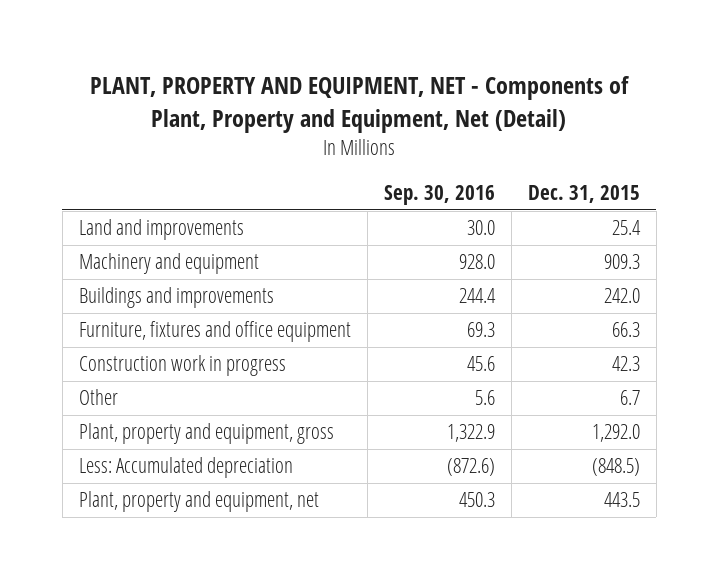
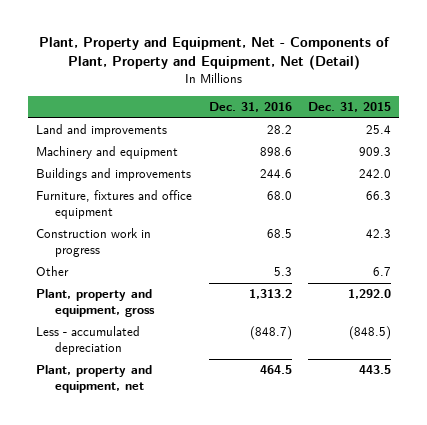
[90,76,631,133] PLANT, PROPERTY AND EQUIPMENT, NET - Components of Plant, Property and Equipment, Net (Detail) -> [38,37,390,71] Plant, Property and Equipment, Net - Components of Plant, Property and Equipment, Net (Detail)
[383,185,495,206] Sep. 30, 2016 -> none
none -> [208,102,292,113] Dec. 31, 2016
[78,457,293,479] Less: Accumulated depreciation -> [36,326,141,356] Less - accumulated depreciation

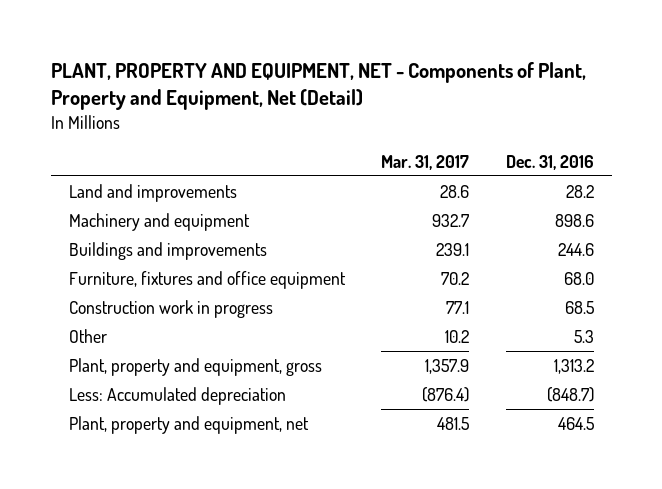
[38,37,390,71] Plant, Property and Equipment, Net - Components of Plant, Property and Equipment, Net (Detail) -> [50,62,586,111] PLANT, PROPERTY AND EQUIPMENT, NET - Components of Plant, Property and Equipment, Net (Detail)
[308,102,392,113] Dec. 31, 2015 -> none
none -> [381,154,470,170] Mar. 31, 2017
[36,326,141,356] Less - accumulated depreciation -> [68,386,286,405] Less: Accumulated depreciation

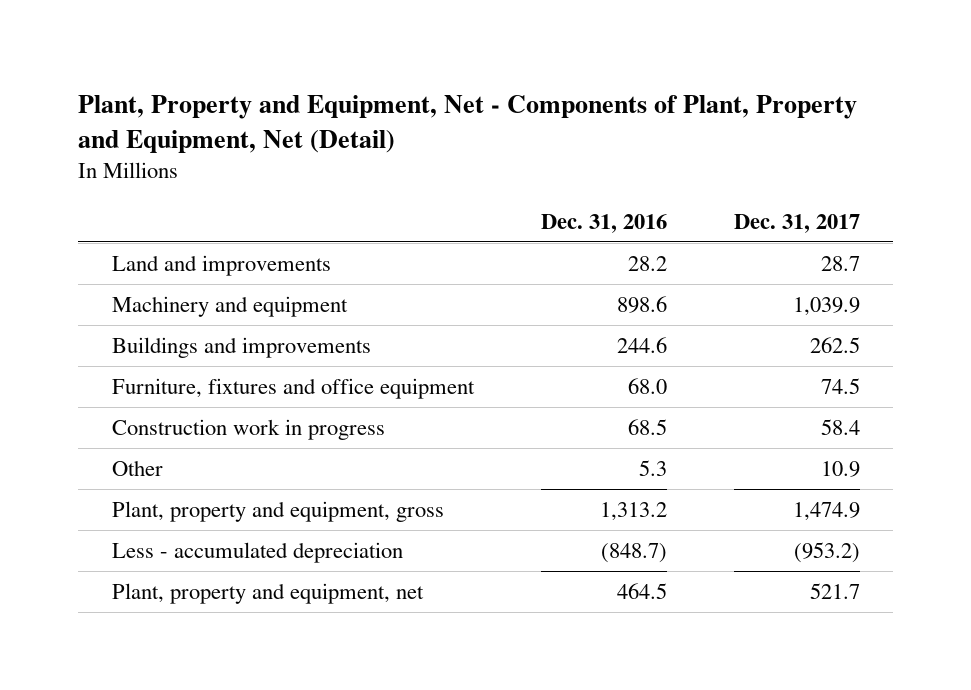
[50,62,586,111] PLANT, PROPERTY AND EQUIPMENT, NET - Components of Plant, Property and Equipment, Net (Detail) -> [78,95,858,153] Plant, Property and Equipment, Net - Components of Plant, Property and Equipment, Net (Detail)
[381,154,470,170] Mar. 31, 2017 -> none
none -> [733,213,860,233] Dec. 31, 2017
[68,386,286,405] Less: Accumulated depreciation -> [111,542,403,564] Less - accumulated depreciation

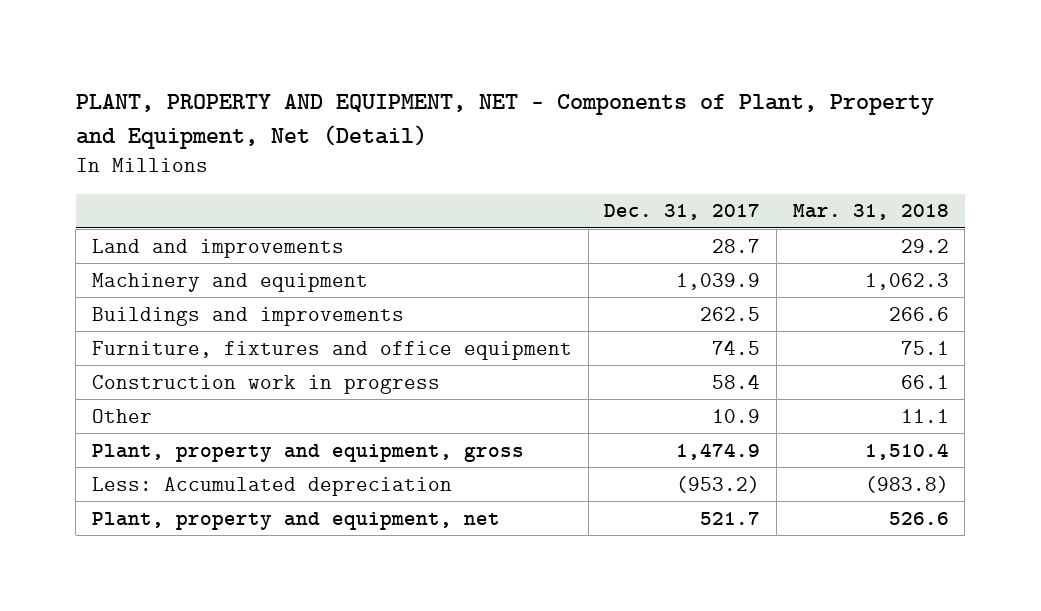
[78,95,858,153] Plant, Property and Equipment, Net - Components of Plant, Property and Equipment, Net (Detail) -> [75,94,934,149] PLANT, PROPERTY AND EQUIPMENT, NET - Components of Plant, Property and Equipment, Net (Detail)
[540,213,667,233] Dec. 31, 2016 -> none
none -> [792,204,949,221] Mar. 31, 2018
[111,542,403,564] Less - accumulated depreciation -> [91,476,452,496] Less: Accumulated depreciation

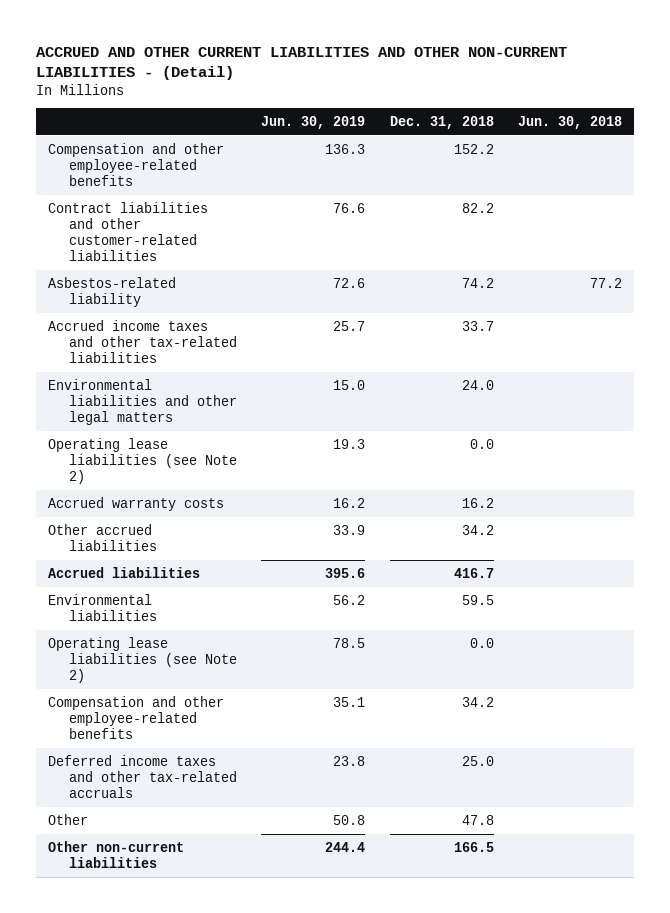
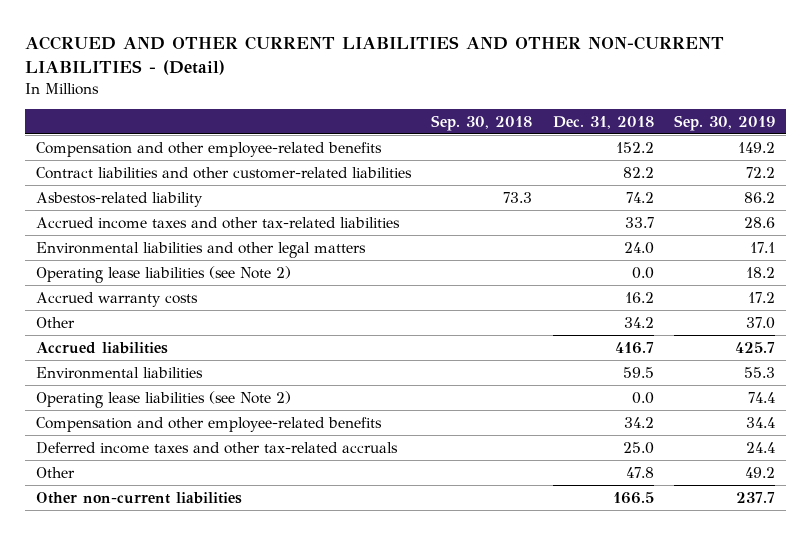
[261,116,366,130] Jun. 30, 2019 -> none
[517,116,622,130] Jun. 30, 2018 -> none
none -> [431,114,533,131] Sep. 30, 2018
none -> [674,114,776,131] Sep. 30, 2019
[48,523,157,551] Other accrued liabilities -> [35,316,75,328] Other

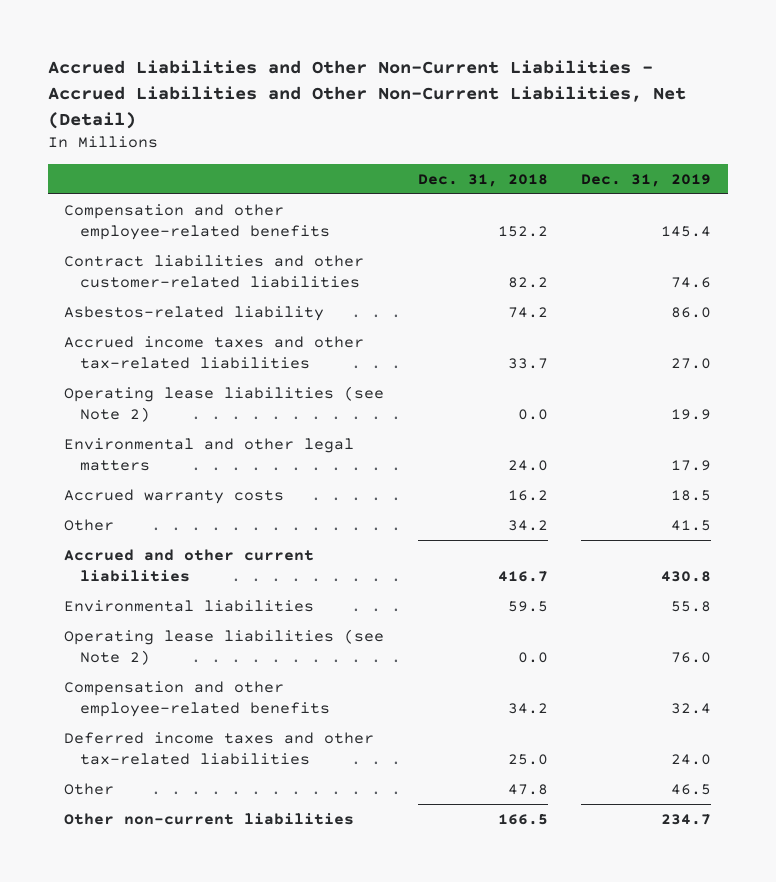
[25,36,725,75] ACCRUED AND OTHER CURRENT LIABILITIES AND OTHER NON-CURRENT LIABILITIES - (Detail) -> [47,60,686,130] Accrued Liabilities and Other Non-Current Liabilities - Accrued Liabilities and Other Non-Current Liabilities, Net (Detail)
[431,114,533,131] Sep. 30, 2018 -> none
[674,114,776,131] Sep. 30, 2019 -> none
none -> [581,173,712,187] Dec. 31, 2019
[35,241,366,258] Environmental liabilities and other legal matters -> none
none -> [64,437,355,471] Environmental and other legal matters
[35,341,168,354] Accrued liabilities -> [64,548,315,582] Accrued and other current liabilities
[35,441,398,454] Deferred income taxes and other tax-related accruals -> [64,731,375,765] Deferred income taxes and other tax-related liabilities

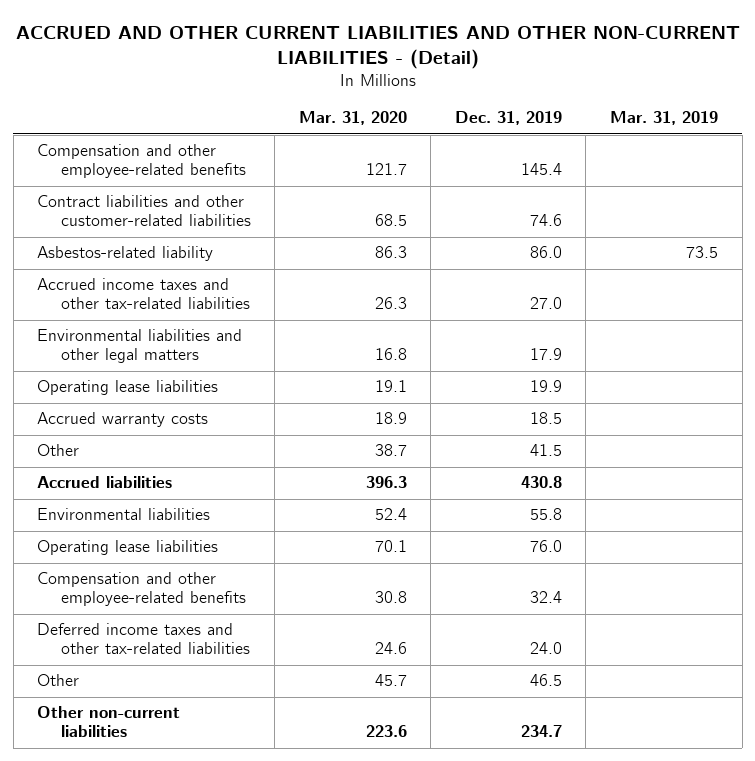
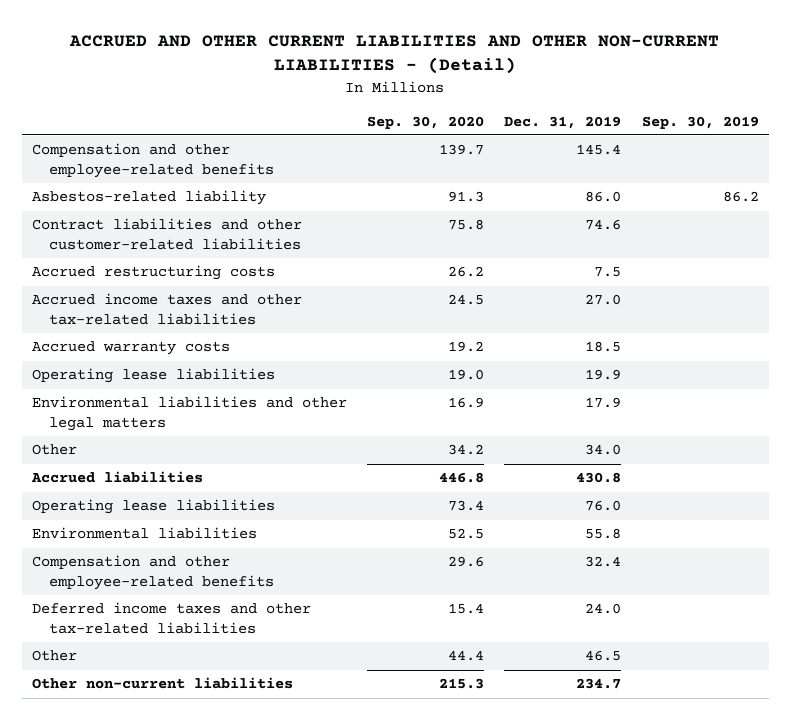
[298,111,407,126] Mar. 31, 2020 -> none
[610,111,719,126] Mar. 31, 2019 -> none
none -> [367,115,485,129] Sep. 30, 2020
none -> [641,115,759,129] Sep. 30, 2019
[37,195,251,227] Contract liabilities and other customer-related liabilities -> [31,218,302,250] Contract liabilities and other customer-related liabilities
none -> [31,265,275,281] Accrued restructuring costs
[37,380,219,396] Operating lease liabilities -> [31,368,275,384] Operating lease liabilities
[37,329,243,364] Environmental liabilities and other legal matters -> [31,396,347,431] Environmental liabilities and other legal matters
[529,444,562,457] 41.5 -> [585,444,622,456] 34.0
[37,508,211,521] Environmental liabilities -> [31,527,257,540] Environmental liabilities

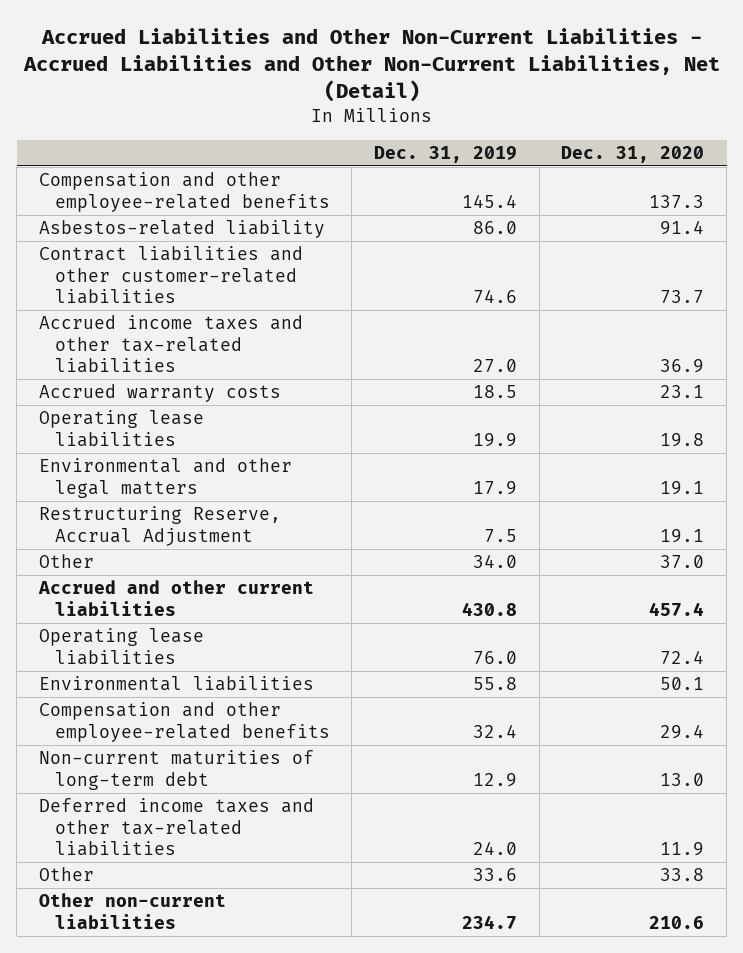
[69,35,720,75] ACCRUED AND OTHER CURRENT LIABILITIES AND OTHER NON-CURRENT LIABILITIES - (Detail) -> [22,27,720,103] Accrued Liabilities and Other Non-Current Liabilities - Accrued Liabilities and Other Non-Current Liabilities, Net (Detail)
[367,115,485,129] Sep. 30, 2020 -> none
[641,115,759,129] Sep. 30, 2019 -> none
none -> [561,145,705,163] Dec. 31, 2020
[31,265,275,281] Accrued restructuring costs -> none
[31,396,347,431] Environmental liabilities and other legal matters -> [38,458,292,498] Environmental and other legal matters
none -> [38,506,281,546] Restructuring Reserve, Accrual Adjustment
[30,471,203,484] Accrued liabilities -> [37,580,314,616] Accrued and other current liabilities
none -> [38,750,314,790] Non-current maturities of long-term debt
[585,650,622,662] 46.5 -> [473,868,518,882] 33.6

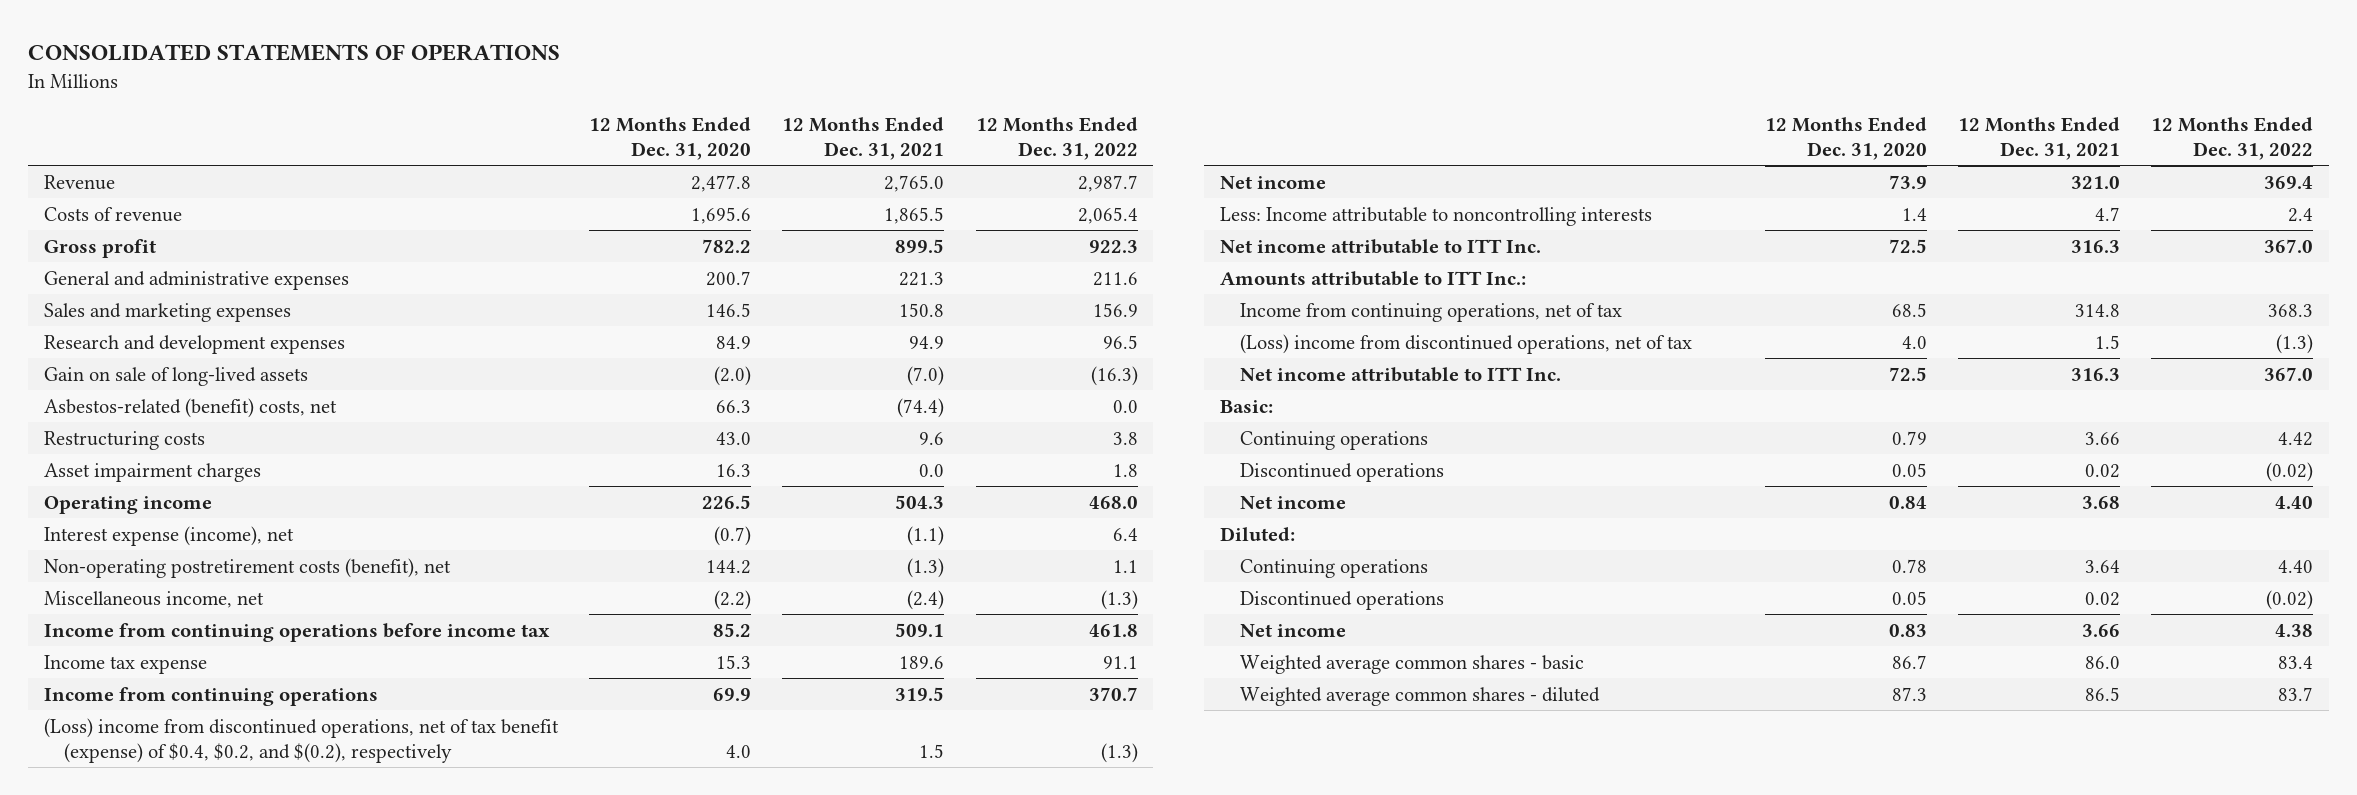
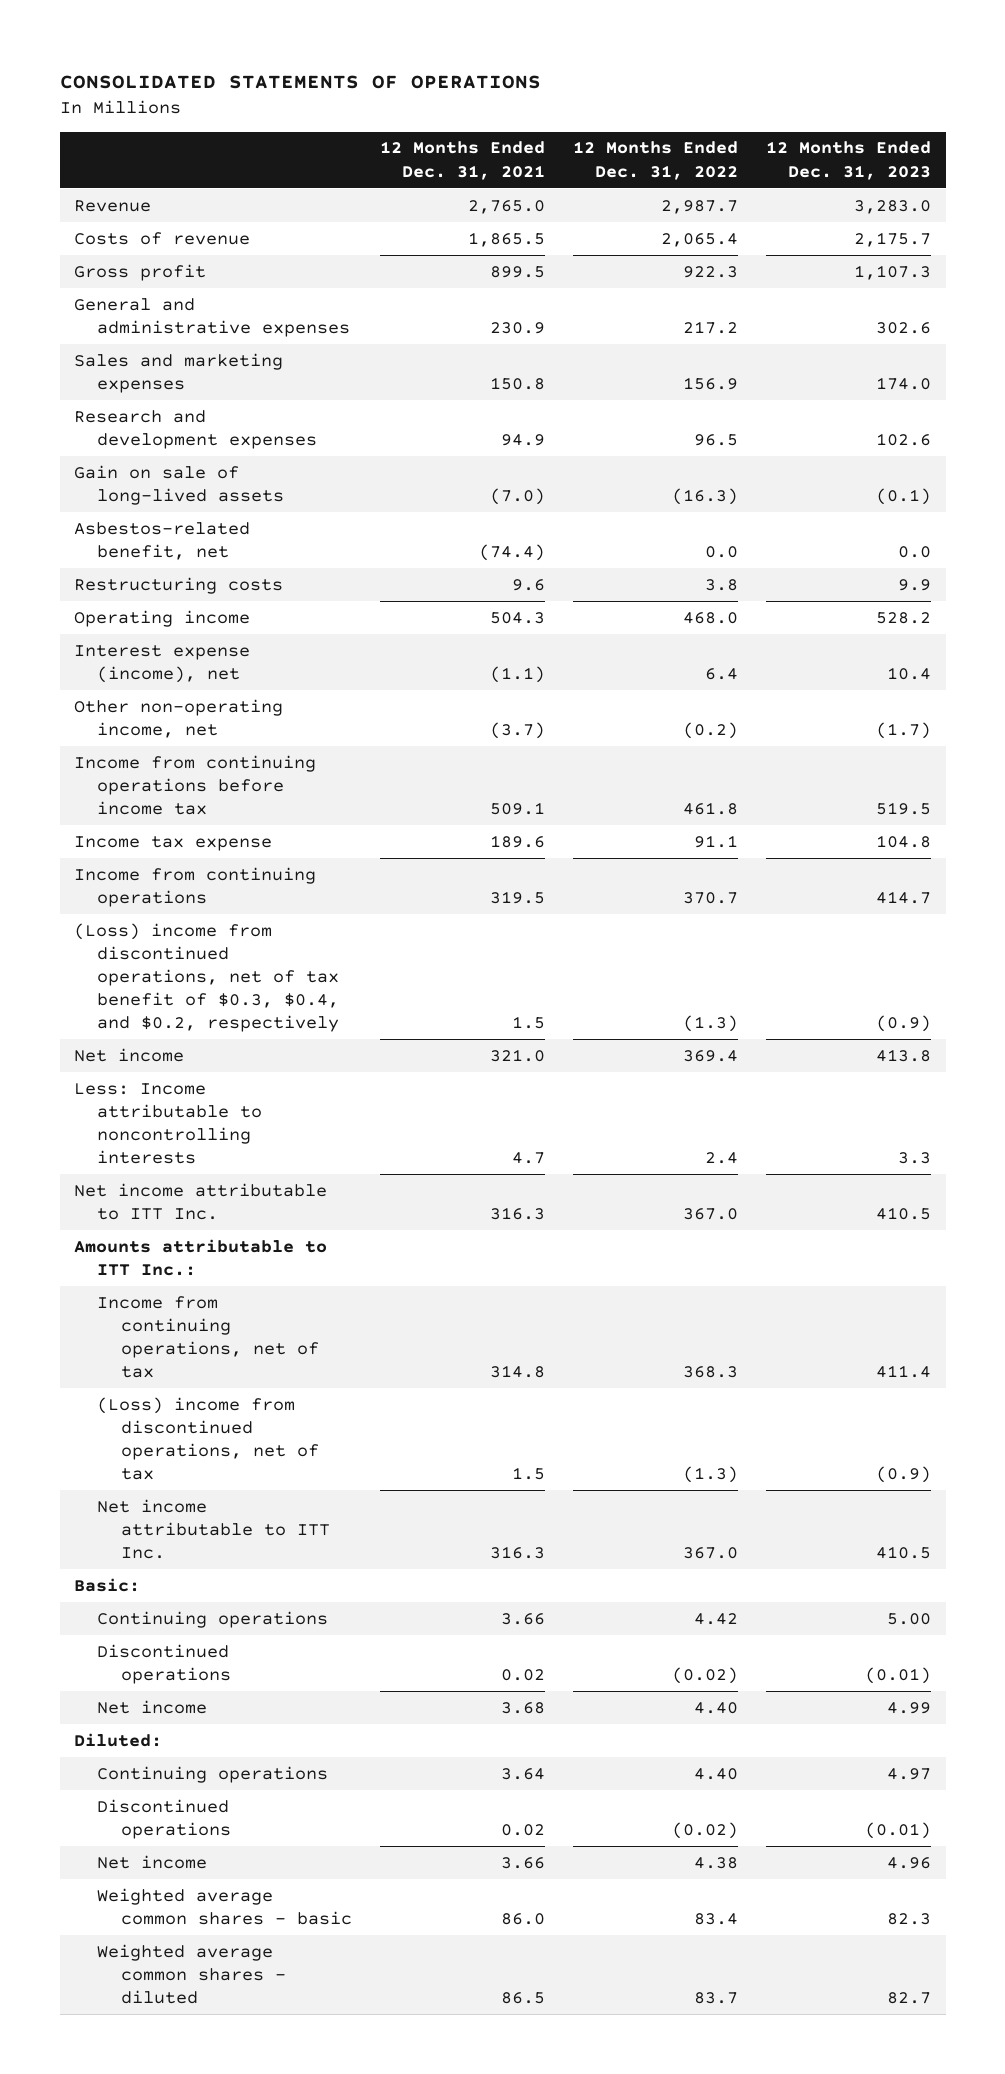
[589,116,752,161] 12 Months Ended Dec. 31, 2020 -> none
none -> [766,141,932,180] 12 Months Ended Dec. 31, 2023
[899,271,945,286] 221.3 -> [490,321,546,334] 230.9
[1092,271,1138,286] 211.6 -> [683,320,739,334] 217.2
[44,397,338,418] Asbestos-related (benefit) costs, net -> [73,521,250,560] Asbestos-related benefit, net
[44,462,262,482] Asset impairment charges -> none
[44,557,452,578] Non-operating postretirement costs (benefit), net -> none
[44,590,265,608] Miscellaneous income, net -> [73,698,283,738] Other non-operating income, net
[907,589,945,610] (2.4) -> [490,721,546,739] (3.7)
[1100,589,1138,610] (1.3) -> [683,721,739,739] (0.2)
[44,717,560,763] (Loss) income from discontinued operations, net of tax benefit (expense) of $0.4, $0.2, and $(0.2), respectively -> [73,922,340,1033] (Loss) income from discontinued operations, net of tax benefit of $0.3, $0.4, and $0.2, respectively

